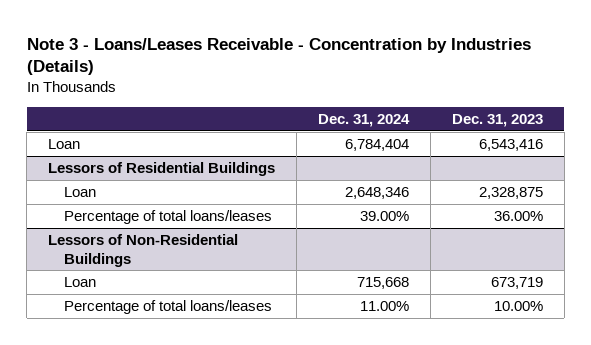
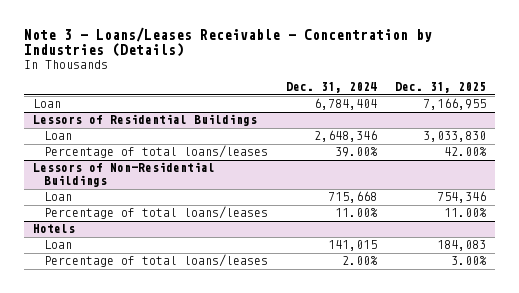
[451,114,543,128] Dec. 31, 2023 -> none
none -> [394,82,486,94] Dec. 31, 2025
none -> [33,224,76,234] Hotels
none -> [43,240,72,250] Loan
none -> [43,254,268,268] Percentage of total loans/leases

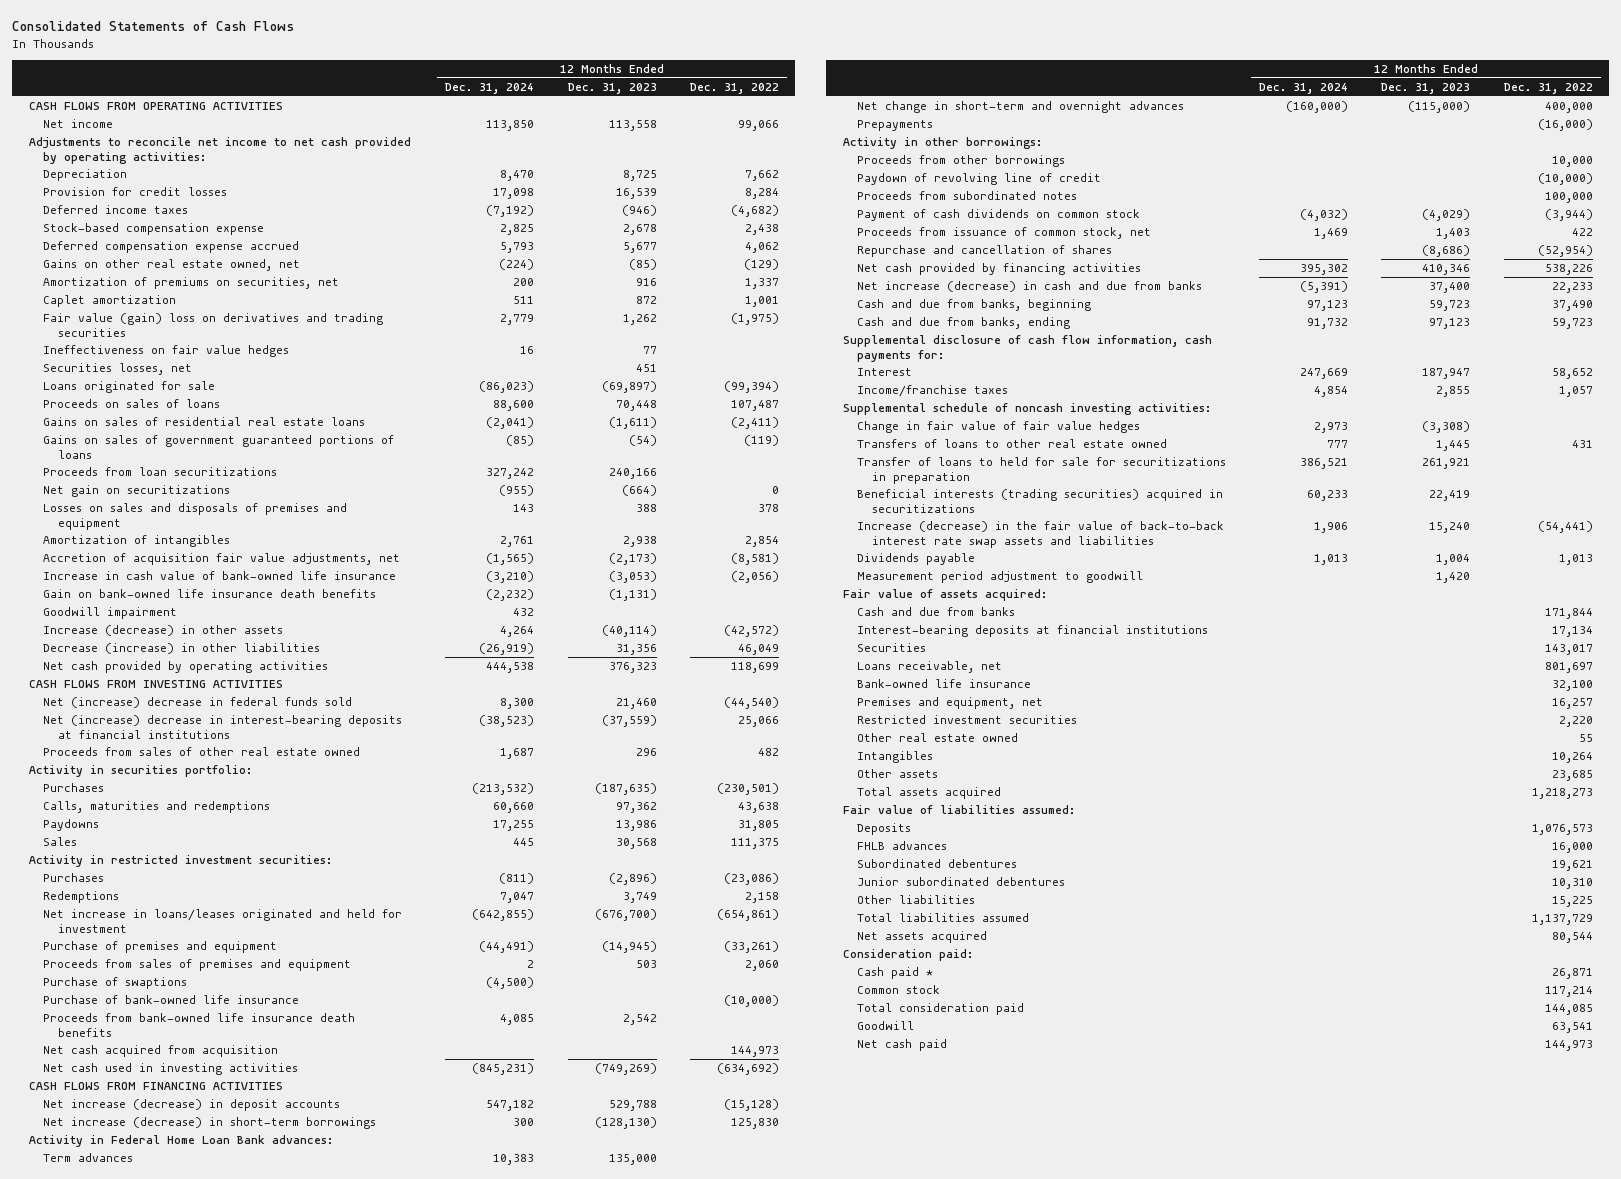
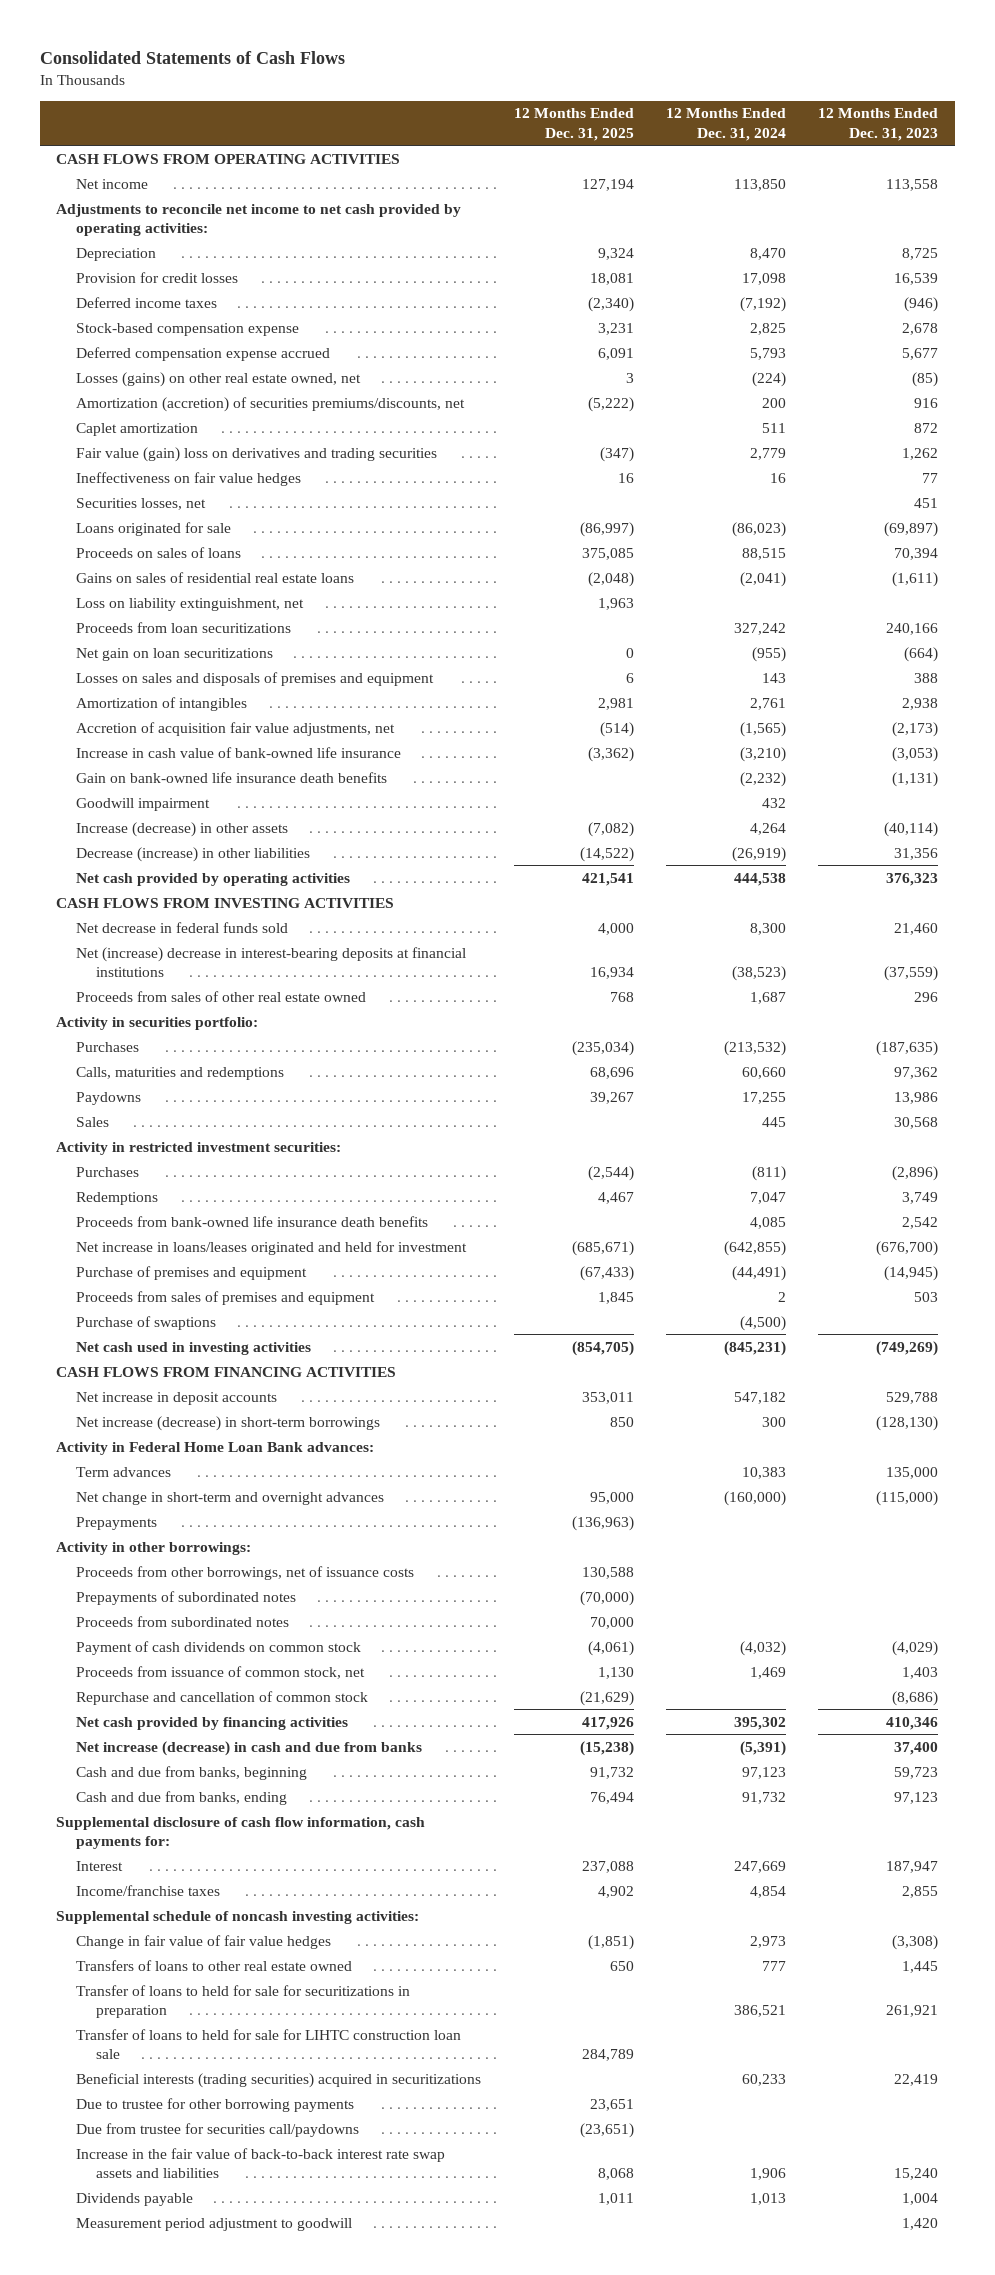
[689,83,779,95] Dec. 31, 2022 -> none
none -> [513,108,634,141] 12 Months Ended Dec. 31, 2025
[43,259,301,272] Gains on other real estate owned, net -> [76,371,362,387] Losses (gains) on other real estate owned, net
[43,277,340,290] Amortization of premiums on securities, net -> [76,396,466,412] Amortization (accretion) of securities premiums/discounts, net
[493,400,535,412] 88,600 -> [742,547,787,560] 88,515
[615,400,657,412] 70,448 -> [894,547,939,560] 70,394
[43,435,395,459] Gains on sales of government guaranteed portions of loans -> none
none -> [76,597,305,611] Loss on liability extinguishment, net
[43,485,231,498] Net gain on securitizations -> [76,647,274,661] Net gain on loan securitizations
[43,697,353,709] Net (increase) decrease in federal funds sold -> [76,921,289,933] Net decrease in federal funds sold
[43,1013,356,1037] Proceeds from bank-owned life insurance death benefits -> [76,1215,429,1227] Proceeds from bank-owned life insurance death benefits
[43,995,300,1005] Purchase of bank-owned life insurance -> none
[43,1045,279,1058] Net cash acquired from acquisition -> none
[43,1099,341,1112] Net increase (decrease) in deposit accounts -> [76,1391,278,1405] Net increase in deposit accounts
[857,173,1102,186] Paydown of revolving line of credit -> none
[857,155,1066,168] Proceeds from other borrowings -> [76,1565,415,1580] Proceeds from other borrowings, net of issuance costs
none -> [76,1590,297,1605] Prepayments of subordinated notes
[857,245,1113,258] Repurchase and cancellation of shares -> [76,1690,369,1705] Repurchase and cancellation of common stock
none -> [76,2028,462,2059] Transfer of loans to held for sale for LIHTC construction loan sale
none -> [76,2097,355,2112] Due to trustee for other borrowing payments
none -> [76,2122,360,2137] Due from trustee for securities call/paydowns
[857,521,1225,548] Increase (decrease) in the fair value of back-to-back interest rate swap assets and liabilities -> [76,2147,446,2178] Increase in the fair value of back-to-back interest rate swap assets and liabilities
[842,589,1047,602] Fair value of assets acquired: -> none
[857,607,1016,617] Cash and due from banks -> none
[857,625,1209,638] Interest-bearing deposits at financial institutions -> none
[857,643,927,653] Securities -> none
[857,661,1003,674] Loans receivable, net -> none
[857,679,1032,689] Bank-owned life insurance -> none
[857,697,1044,710] Premises and equipment, net -> none
[857,715,1078,725] Restricted investment securities -> none
[857,733,1019,743] Other real estate owned -> none
[857,751,934,764] Intangibles -> none
[857,769,939,779] Other assets -> none
[857,787,1002,800] Total assets acquired -> none
[842,805,1075,815] Fair value of liabilities assumed: -> none
[857,823,912,836] Deposits -> none
[857,841,948,851] FHLB advances -> none
[857,859,1018,869] Subordinated debentures -> none
[857,877,1066,887] Junior subordinated debentures -> none
[857,895,976,905] Other liabilities -> none
[857,913,1030,923] Total liabilities assumed -> none
[857,931,988,944] Net assets acquired -> none
[842,949,973,962] Consideration paid: -> none
[857,967,934,980] Cash paid * -> none
[857,985,941,995] Common stock -> none
[857,1003,1025,1016] Total consideration paid -> none
[857,1021,915,1031] Goodwill -> none
[857,1039,948,1052] Net cash paid -> none

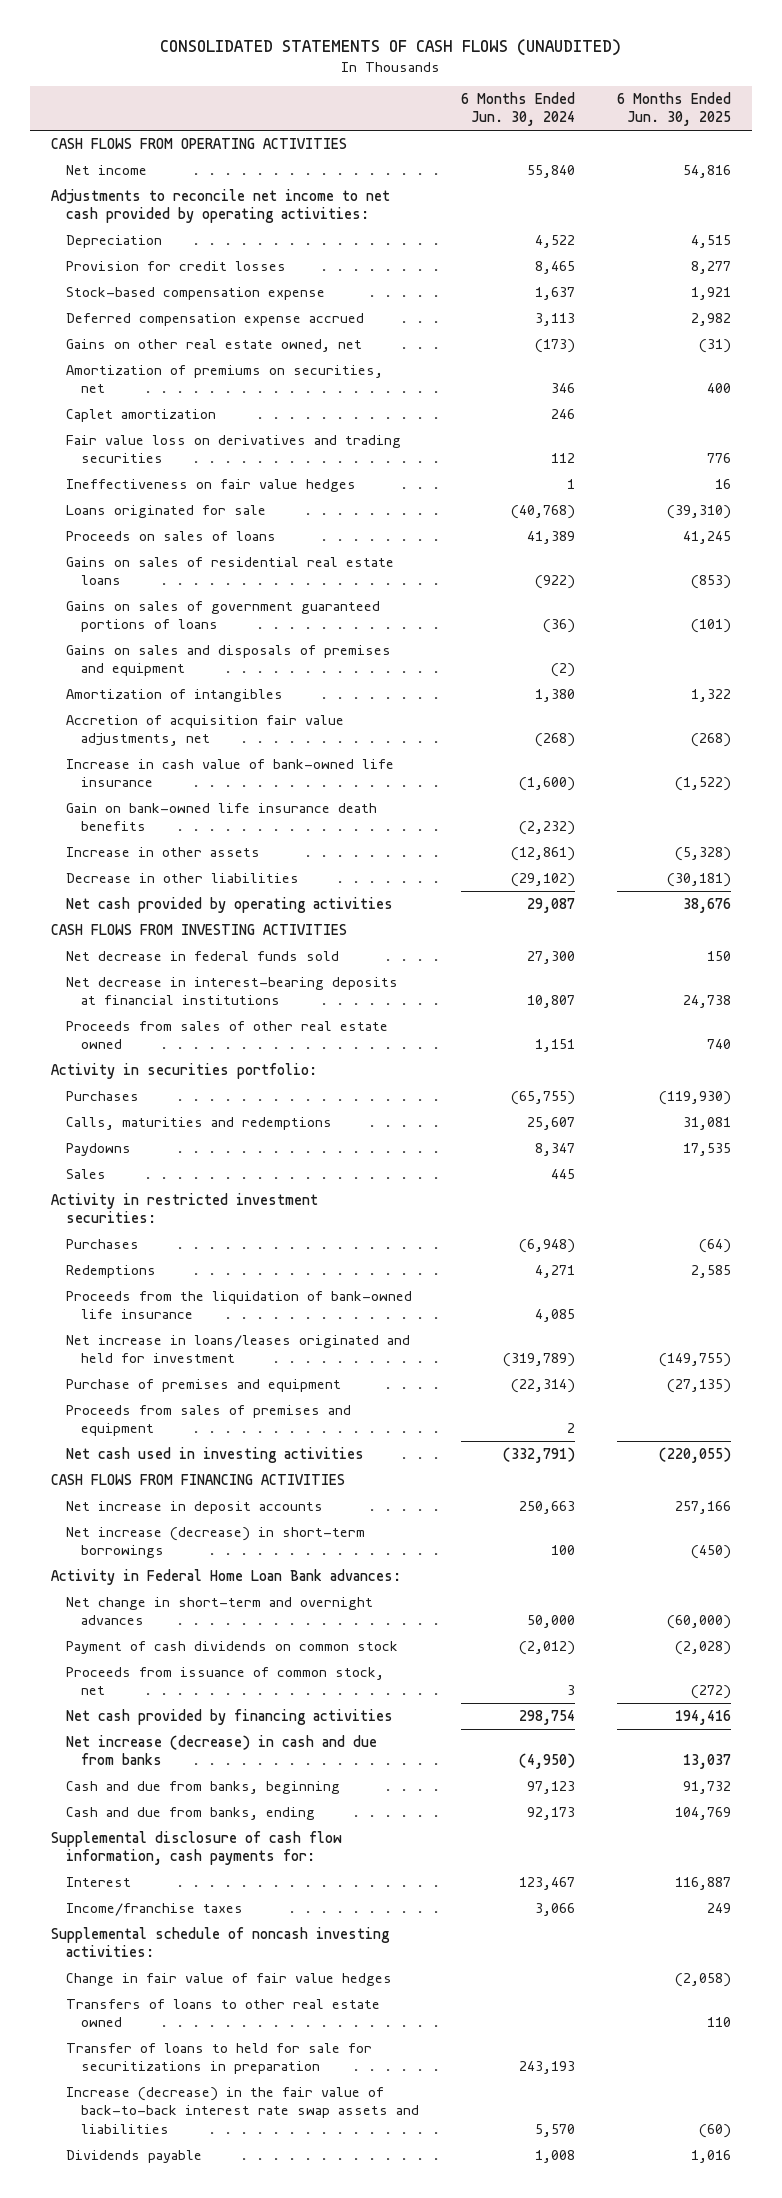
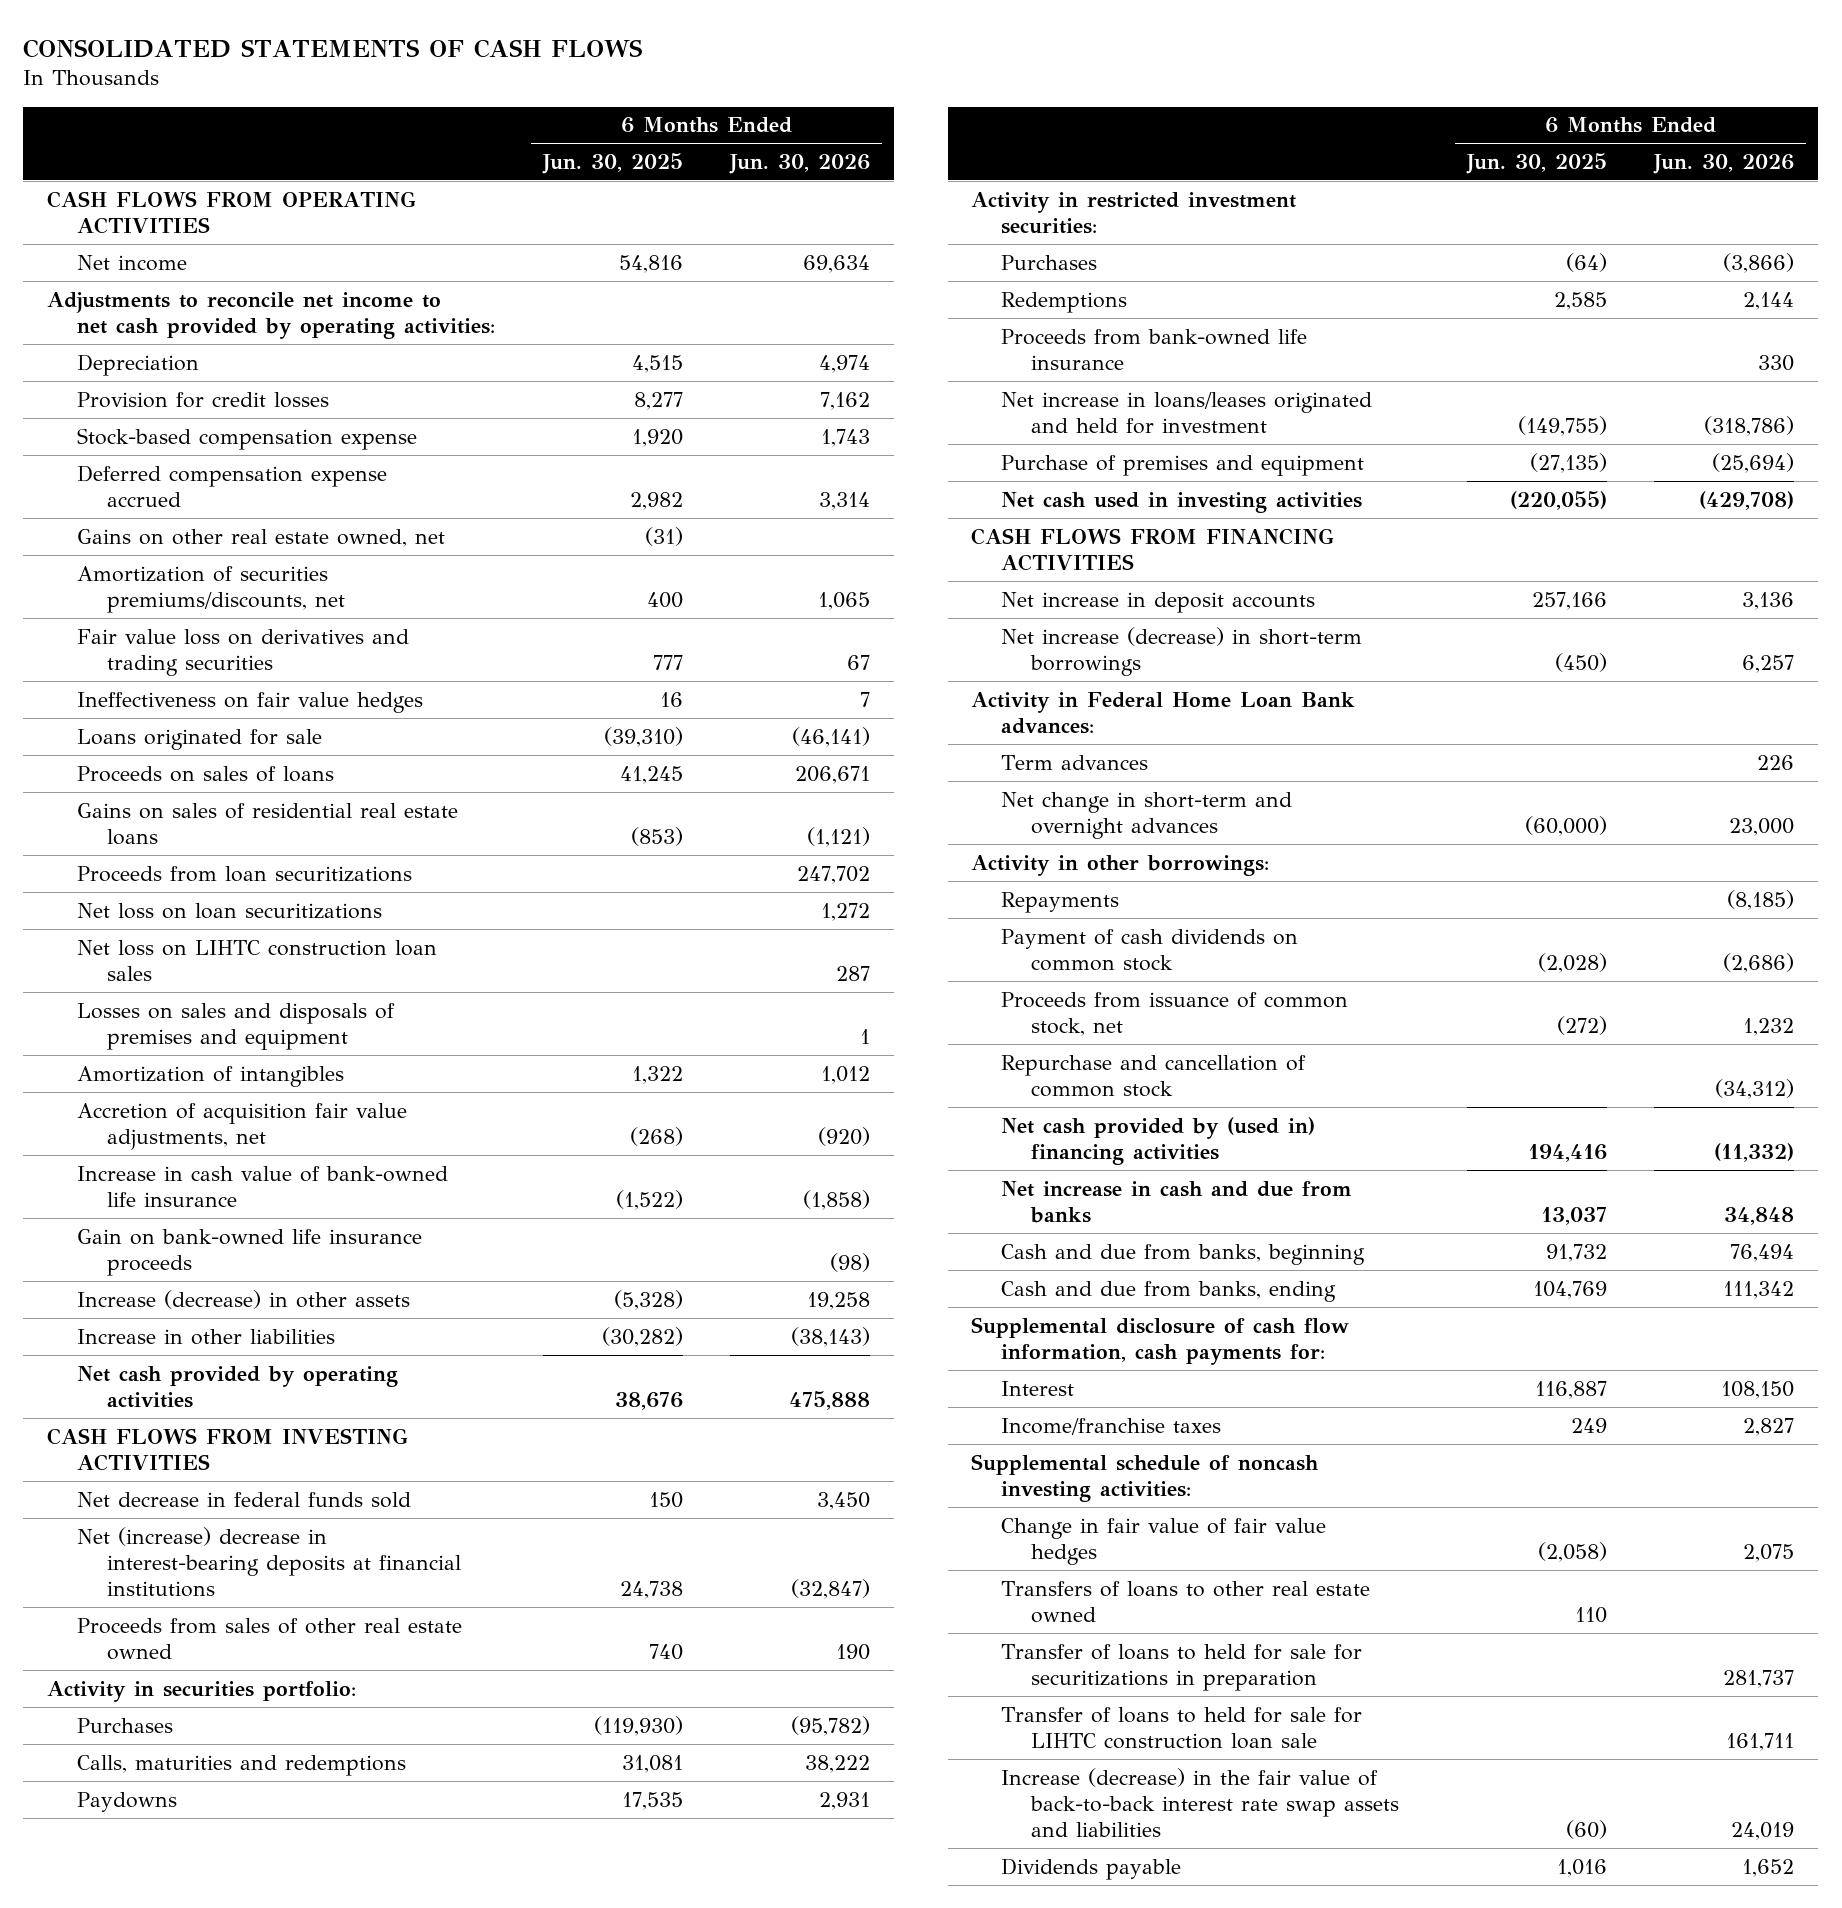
[160,39,622,57] CONSOLIDATED STATEMENTS OF CASH FLOWS (UNAUDITED) -> [23,38,643,58] CONSOLIDATED STATEMENTS OF CASH FLOWS
[460,91,575,127] 6 Months Ended Jun. 30, 2024 -> none
none -> [729,153,871,174] Jun. 30, 2026
[691,286,732,300] 1,921 -> [631,428,683,447] 1,920
[65,408,216,422] Caplet amortization -> none
[65,364,383,394] Amortization of premiums on securities, net -> [77,565,346,613] Amortization of securities premiums/discounts, net
[707,453,732,464] 776 -> [652,654,683,670] 777
[65,600,380,633] Gains on sales of government guaranteed portions of loans -> none
none -> [77,865,413,882] Proceeds from loan securitizations
none -> [77,902,383,919] Net loss on loan securitizations
none -> [77,939,438,981] Net loss on LIHTC construction loan sales
[65,644,391,677] Gains on sales and disposals of premises and equipment -> [77,1002,396,1050] Losses on sales and disposals of premises and equipment
[65,802,377,832] Gain on bank-owned life insurance death benefits -> [77,1228,423,1276] Gain on bank-owned life insurance proceeds
[65,846,260,857] Increase in other assets -> [77,1289,411,1309] Increase (decrease) in other assets
[65,872,299,883] Decrease in other liabilities -> [77,1328,336,1345] Increase in other liabilities
[667,872,732,887] (30,181) -> [601,1326,683,1347] (30,282)
[65,976,398,1006] Net decrease in interest-bearing deposits at financial institutions -> [77,1526,462,1597] Net (increase) decrease in interest-bearing deposits at financial institutions
[65,1168,106,1179] Sales -> none
[65,1290,412,1320] Proceeds from the liquidation of bank-owned life insurance -> [1001,328,1308,370] Proceeds from bank-owned life insurance
[65,1404,351,1437] Proceeds from sales of premises and equipment -> none
none -> [1001,754,1149,770] Term advances
none -> [971,854,1270,876] Activity in other borrowings:
none -> [1001,891,1120,913] Repayments
none -> [1001,1054,1307,1097] Repurchase and cancellation of common stock
[65,1708,393,1725] Net cash provided by financing activities -> [1001,1116,1316,1165] Net cash provided by (used in) financing activities
[65,1734,377,1766] Net increase (decrease) in cash and due from banks -> [1001,1180,1353,1223] Net increase in cash and due from banks
none -> [1001,1706,1363,1749] Transfer of loans to held for sale for LIHTC construction loan sale

